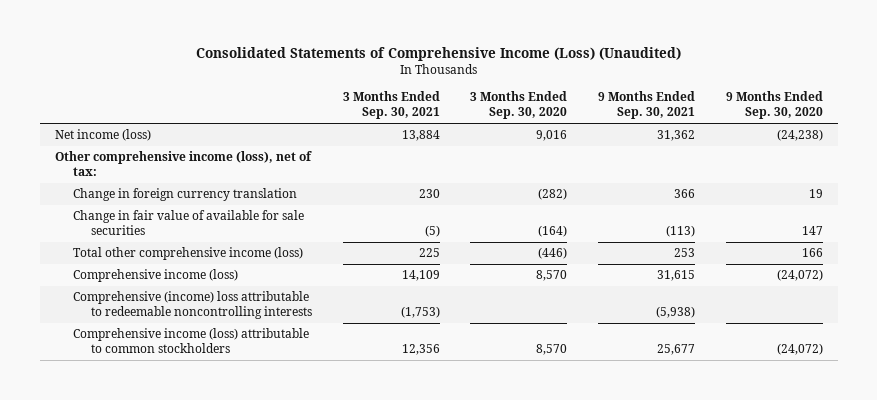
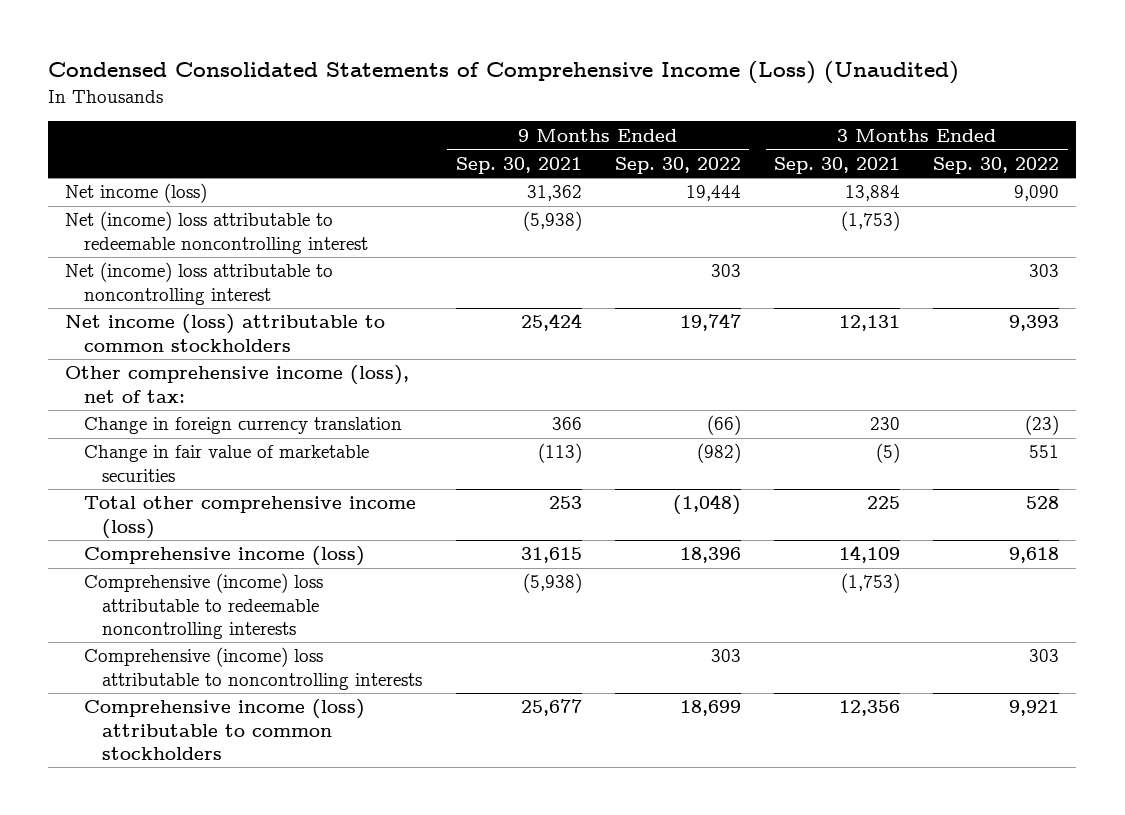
[195,46,681,61] Consolidated Statements of Comprehensive Income (Loss) (Unaudited) -> [48,61,960,85] Condensed Consolidated Statements of Comprehensive Income (Loss) (Unaudited)
[470,91,568,120] 3 Months Ended Sep. 30, 2020 -> none
[725,91,823,120] 9 Months Ended Sep. 30, 2020 -> none
none -> [614,156,741,174] Sep. 30, 2022
none -> [933,156,1060,174] Sep. 30, 2022
none -> [65,211,368,254] Net (income) loss attributable to redeemable noncontrolling interest
none -> [65,262,334,305] Net (income) loss attributable to noncontrolling interest
none -> [65,314,386,352] Net income (loss) attributable to common stockholders
[72,210,304,236] Change in fair value of available for sale securities -> [83,445,369,482] Change in fair value of marketable securities
none -> [83,647,423,690] Comprehensive (income) loss attributable to noncontrolling interests

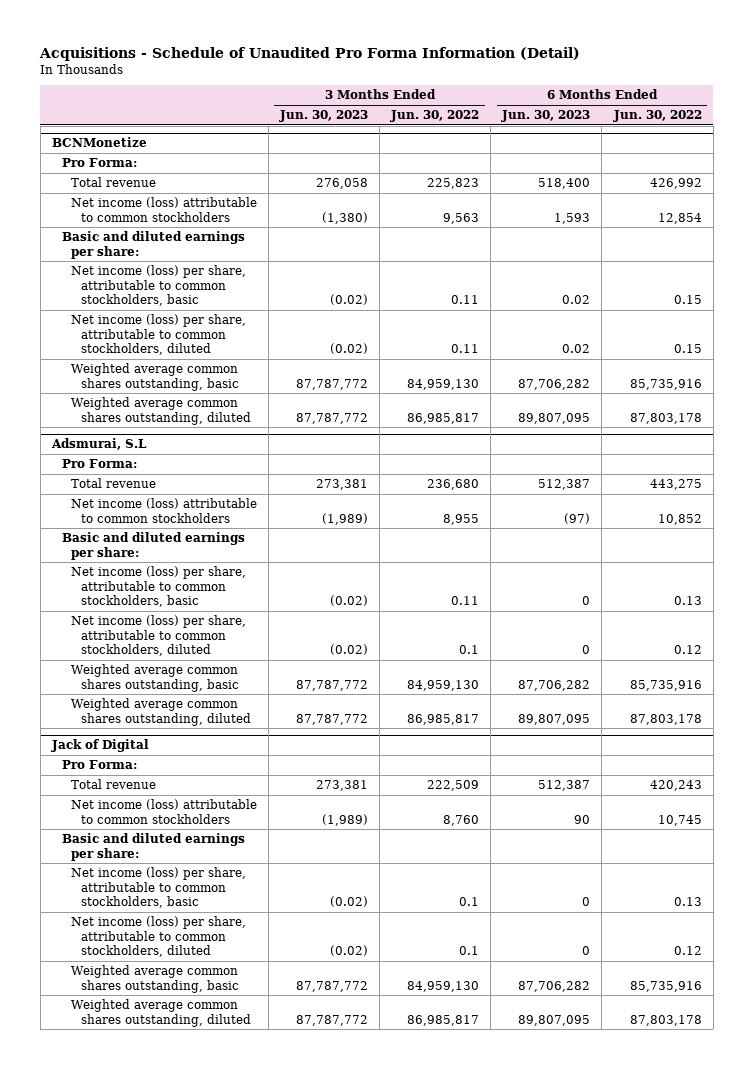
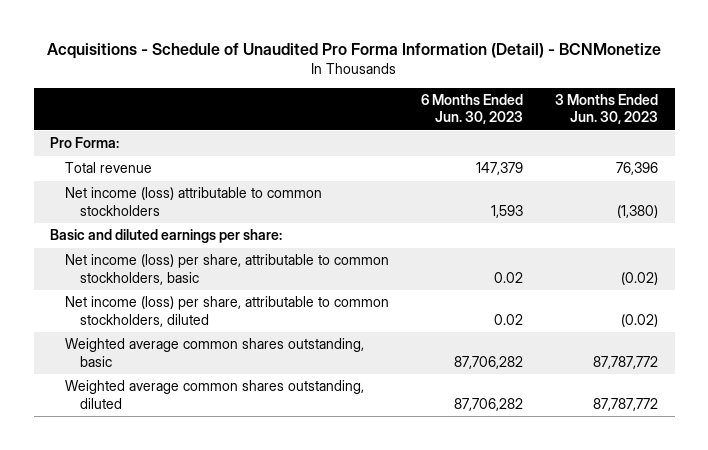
[39,47,581,62] Acquisitions - Schedule of Unaudited Pro Forma Information (Detail) -> [47,43,662,60] Acquisitions - Schedule of Unaudited Pro Forma Information (Detail) - BCNMonetize
[390,110,480,123] Jun. 30, 2022 -> none
[612,110,702,123] Jun. 30, 2022 -> none
[51,137,147,148] BCNMonetize -> none
[316,178,369,190] 276,058 -> [616,162,659,176] 76,396
[538,178,591,190] 518,400 -> [476,162,524,176] 147,379
[50,438,147,451] Adsmurai, S.L -> none
[61,459,137,469] Pro Forma: -> none
[71,478,157,489] Total revenue -> none
[71,498,258,523] Net income (loss) attributable to common stockholders -> none
[61,532,245,560] Basic and diluted earnings per share: -> none
[71,566,247,608] Net income (loss) per share, attributable to common stockholders, basic -> none
[71,615,247,657] Net income (loss) per share, attributable to common stockholders, diluted -> none
[71,664,239,692] Weighted average common shares outstanding, basic -> none
[71,698,251,726] Weighted average common shares outstanding, diluted -> none
[50,739,149,753] Jack of Digital -> none
[61,760,137,770] Pro Forma: -> none
[71,779,157,790] Total revenue -> none
[71,799,258,824] Net income (loss) attributable to common stockholders -> none
[61,833,245,861] Basic and diluted earnings per share: -> none
[71,867,247,909] Net income (loss) per share, attributable to common stockholders, basic -> none
[71,916,247,958] Net income (loss) per share, attributable to common stockholders, diluted -> none
[71,965,239,993] Weighted average common shares outstanding, basic -> none
[71,999,251,1027] Weighted average common shares outstanding, diluted -> none
[518,412,591,424] 89,807,095 -> [454,397,524,411] 87,706,282

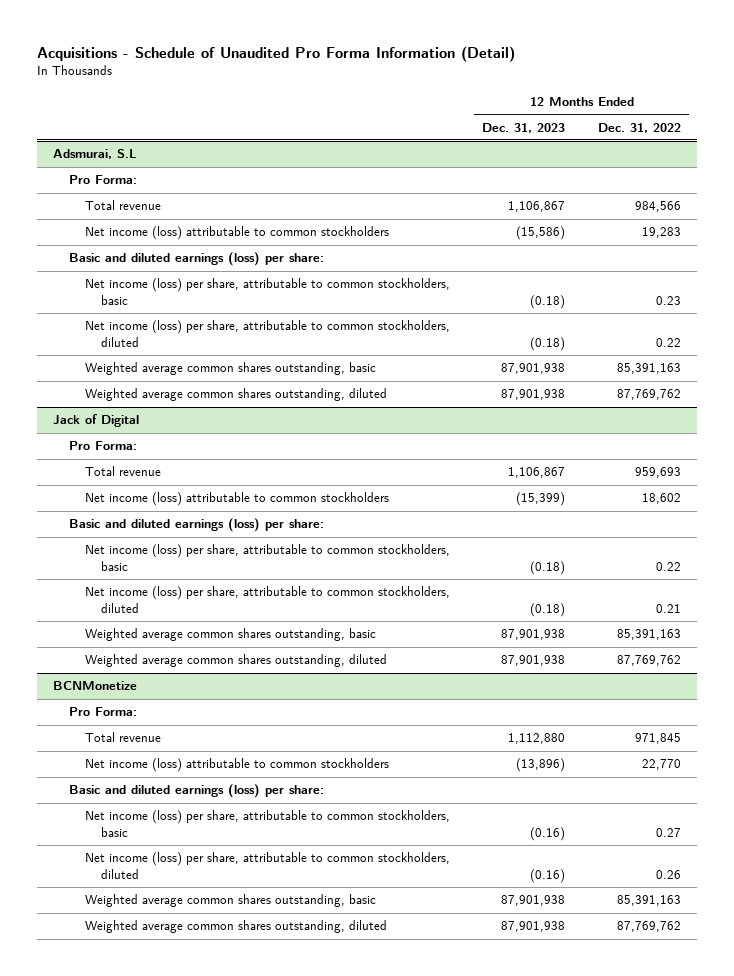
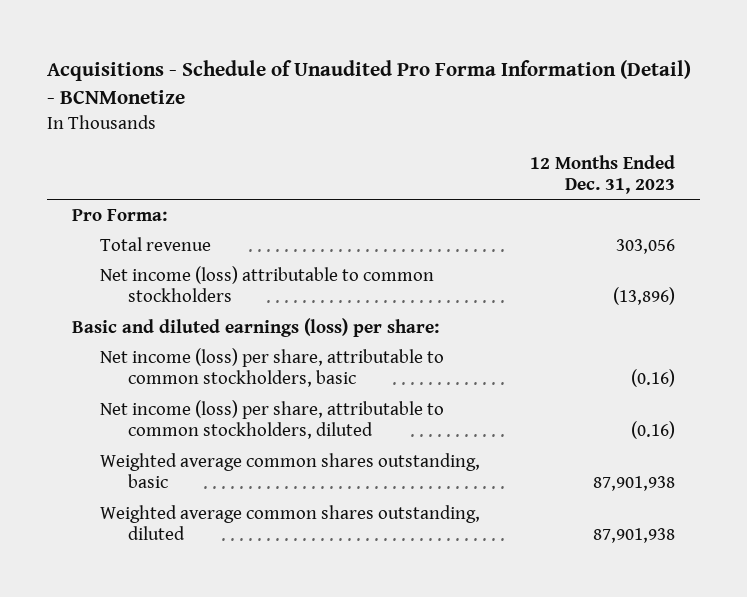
[37,45,516,62] Acquisitions - Schedule of Unaudited Pro Forma Information (Detail) -> [47,59,692,105] Acquisitions - Schedule of Unaudited Pro Forma Information (Detail) - BCNMonetize
[598,122,682,133] Dec. 31, 2022 -> none
[53,149,138,160] Adsmurai, S.L -> none
[84,226,389,241] Net income (loss) attributable to common stockholders -> none
[69,252,325,267] Basic and diluted earnings (loss) per share: -> none
[84,278,450,305] Net income (loss) per share, attributable to common stockholders, basic -> none
[84,320,450,347] Net income (loss) per share, attributable to common stockholders, diluted -> none
[84,362,376,376] Weighted average common shares outstanding, basic -> none
[84,388,387,402] Weighted average common shares outstanding, diluted -> none
[53,414,140,428] Jack of Digital -> none
[69,441,138,451] Pro Forma: -> none
[84,466,161,477] Total revenue -> none
[84,492,389,507] Net income (loss) attributable to common stockholders -> none
[69,518,325,533] Basic and diluted earnings (loss) per share: -> none
[84,544,450,571] Net income (loss) per share, attributable to common stockholders, basic -> none
[84,586,450,613] Net income (loss) per share, attributable to common stockholders, diluted -> none
[84,628,376,642] Weighted average common shares outstanding, basic -> none
[84,654,387,668] Weighted average common shares outstanding, diluted -> none
[53,681,138,691] BCNMonetize -> none
[69,707,138,717] Pro Forma: -> none
[84,732,161,743] Total revenue -> none
[508,201,566,213] 1,106,867 -> [615,238,675,254] 303,056

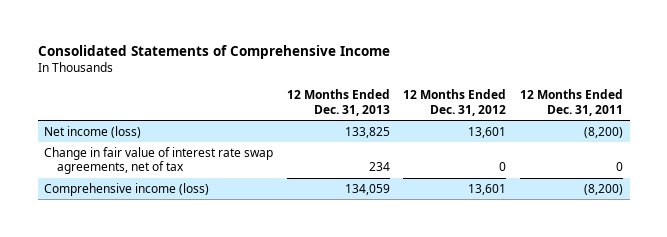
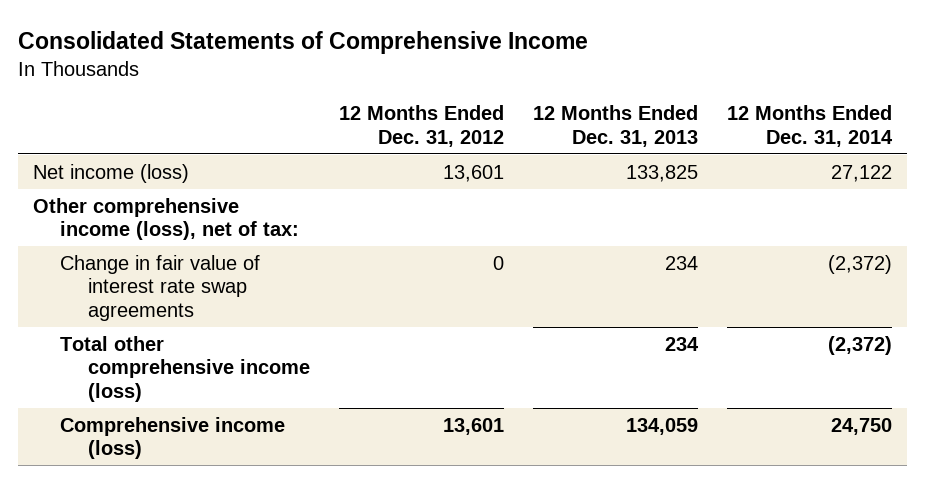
[519,89,623,116] 12 Months Ended Dec. 31, 2011 -> none
none -> [727,105,894,147] 12 Months Ended Dec. 31, 2014
none -> [32,197,300,241] Other comprehensive income (loss), net of tax:
[44,146,274,175] Change in fair value of interest rate swap agreements, net of tax -> [60,254,261,322] Change in fair value of interest rate swap agreements
none -> [60,335,311,403] Total other comprehensive income (loss)

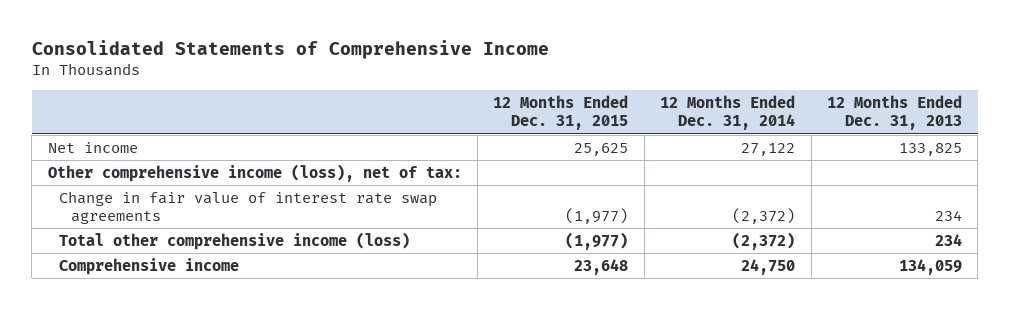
[339,105,505,147] 12 Months Ended Dec. 31, 2012 -> none
none -> [493,94,629,131] 12 Months Ended Dec. 31, 2015
[32,163,189,183] Net income (loss) -> [47,141,138,153] Net income
[60,416,286,460] Comprehensive income (loss) -> [59,257,240,275] Comprehensive income

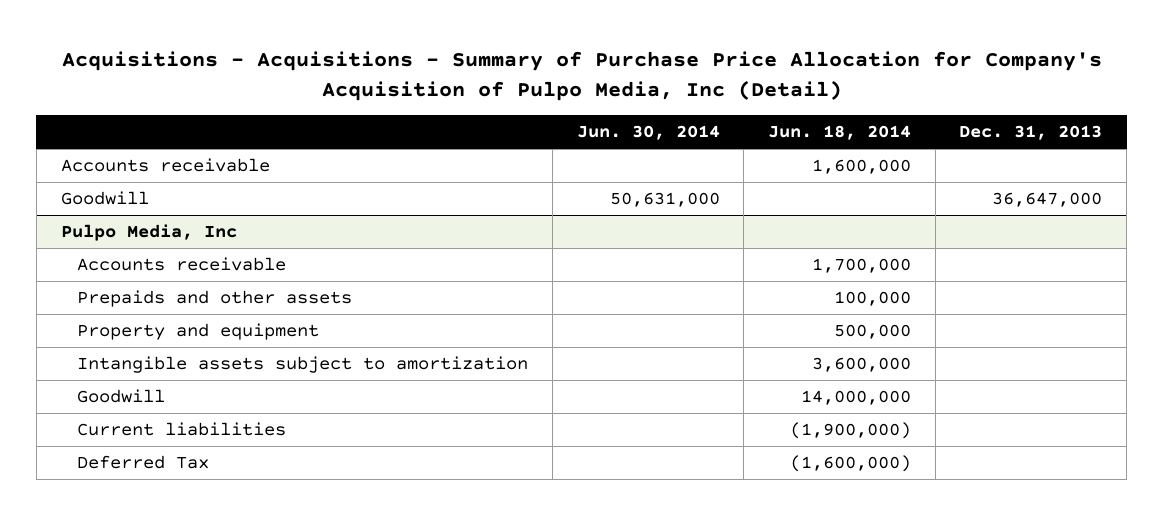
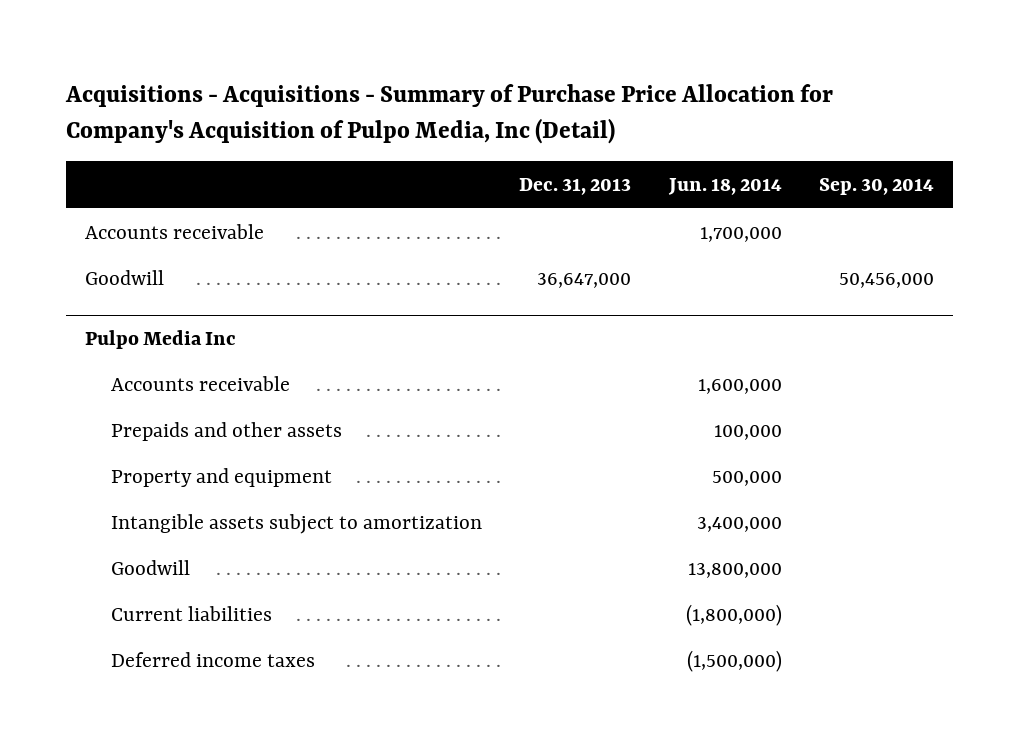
[576,125,720,141] Jun. 30, 2014 -> none
none -> [819,178,935,196] Sep. 30, 2014
[60,158,270,173] Accounts receivable -> none
[60,224,237,242] Pulpo Media, Inc -> none
[60,191,149,206] Goodwill -> [85,269,165,285] Goodwill
none -> [85,329,237,349] Pulpo Media Inc
none -> [110,375,290,391] Accounts receivable
[812,357,912,373] 3,600,000 -> [696,516,782,532] 3,400,000
[801,390,912,406] 14,000,000 -> [687,562,782,578] 13,800,000
[790,422,912,440] (1,900,000) -> [685,603,782,626] (1,800,000)
[77,455,210,470] Deferred Tax -> [110,651,315,667] Deferred income taxes
[790,455,912,473] (1,600,000) -> [686,649,782,672] (1,500,000)

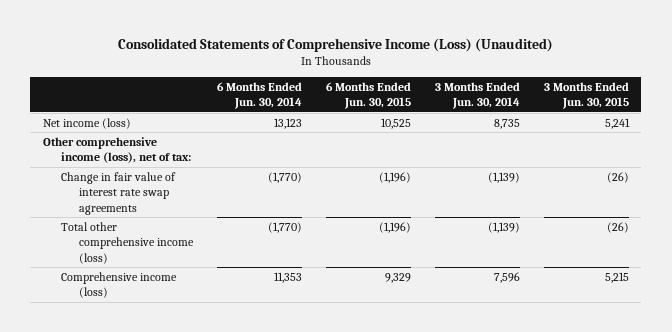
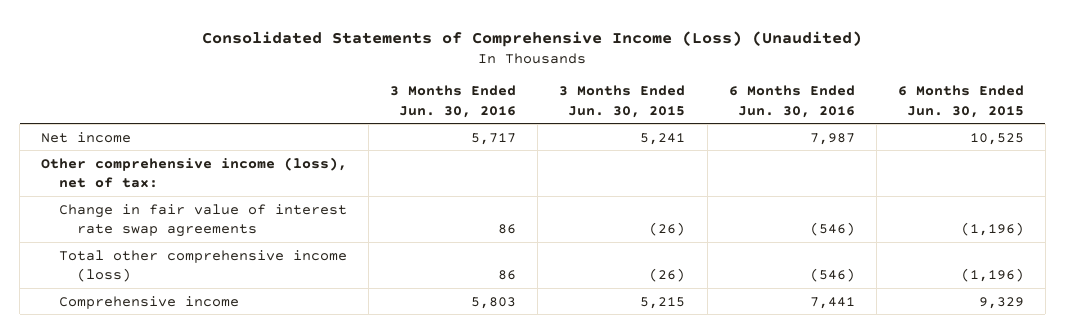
[216,81,302,110] 6 Months Ended Jun. 30, 2014 -> none
[434,81,520,110] 3 Months Ended Jun. 30, 2014 -> none
none -> [390,85,517,118] 3 Months Ended Jun. 30, 2016
none -> [728,85,855,118] 6 Months Ended Jun. 30, 2016
[42,117,131,129] Net income (loss) -> [41,131,132,143] Net income
[60,271,177,299] Comprehensive income (loss) -> [58,295,239,309] Comprehensive income

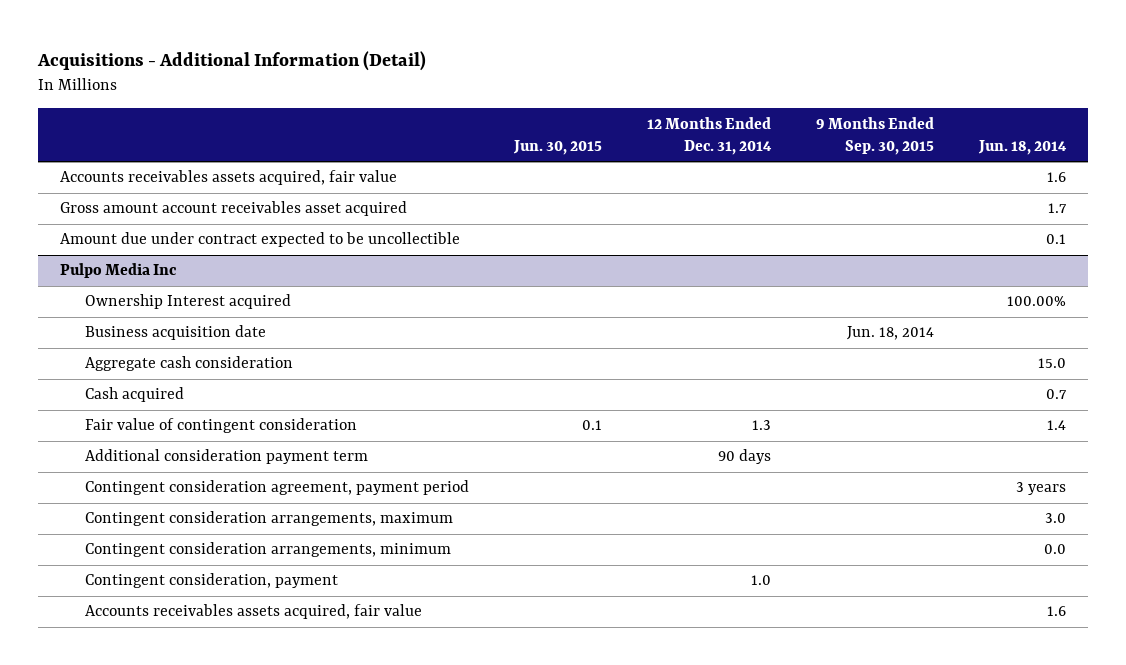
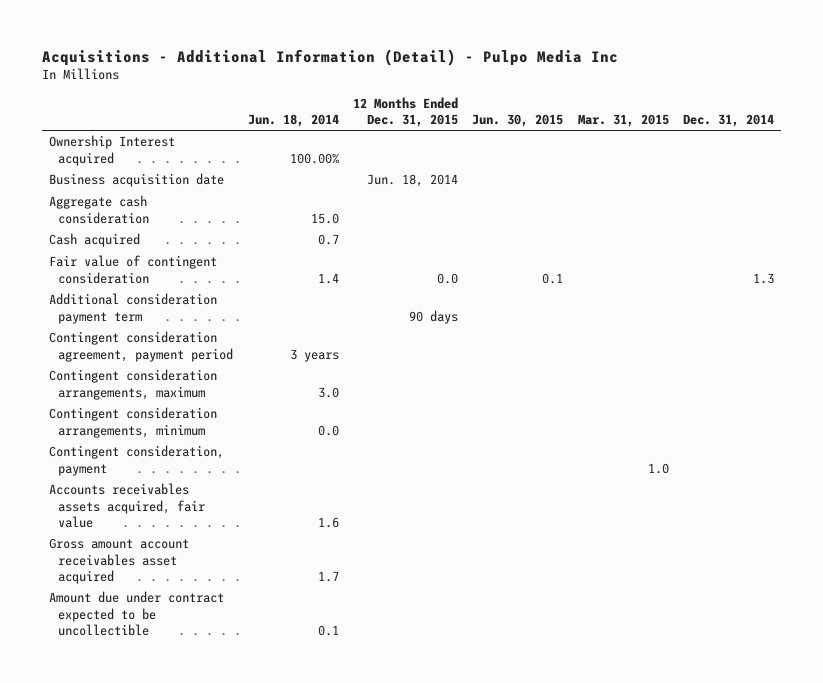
[37,50,427,71] Acquisitions - Additional Information (Detail) -> [41,48,618,66] Acquisitions - Additional Information (Detail) - Pulpo Media Inc
[646,116,772,156] 12 Months Ended Dec. 31, 2014 -> none
[815,116,934,156] 9 Months Ended Sep. 30, 2015 -> none
none -> [352,96,458,128] 12 Months Ended Dec. 31, 2015
none -> [577,114,669,128] Mar. 31, 2015
none -> [682,114,774,128] Dec. 31, 2014
[60,170,398,186] Accounts receivables assets acquired, fair value -> none
[60,263,177,279] Pulpo Media Inc -> none
[60,201,408,217] Gross amount account receivables asset acquired -> [48,538,189,585] Gross amount account receivables asset acquired
[60,232,461,248] Amount due under contract expected to be uncollectible -> [48,591,224,637] Amount due under contract expected to be uncollectible

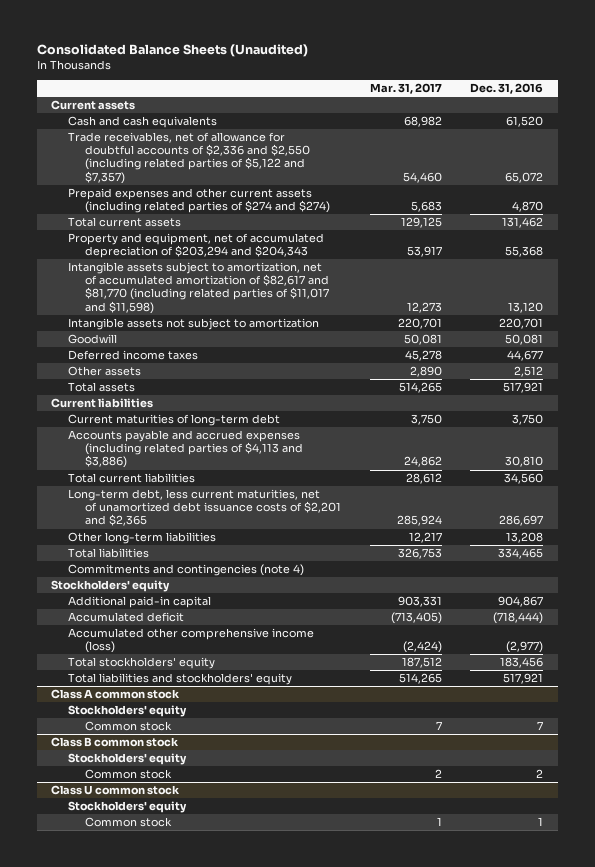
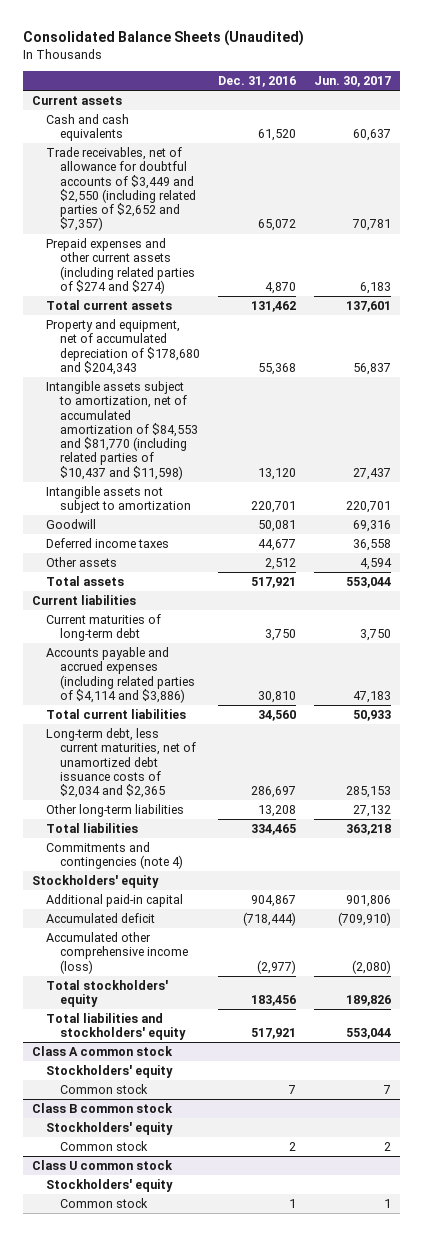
[369,83,442,95] Mar. 31, 2017 -> none
none -> [314,76,392,88] Jun. 30, 2017
[67,132,310,184] Trade receivables, net of allowance for doubtful accounts of $2,336 and $2,550 (including related parties of $5,122 and $7,357) -> [46,146,197,232] Trade receivables, net of allowance for doubtful accounts of $3,449 and $2,550 (including related parties of $2,652 and $7,357)
[67,233,324,259] Property and equipment, net of accumulated depreciation of $203,294 and $204,343 -> [46,318,201,375] Property and equipment, net of accumulated depreciation of $178,680 and $204,343
[67,262,329,314] Intangible assets subject to amortization, net of accumulated amortization of $82,617 and $81,770 (including related parties of $11,017 and $11,598) -> [46,380,199,480] Intangible assets subject to amortization, net of accumulated amortization of $84,553 and $81,770 (including related parties of $10,437 and $11,598)
[67,430,303,469] Accounts payable and accrued expenses (including related parties of $4,113 and $3,886) -> [46,646,196,703] Accounts payable and accrued expenses (including related parties of $4,114 and $3,886)
[67,489,341,527] Long-term debt, less current maturities, net of unamortized debt issuance costs of $2,201 and $2,365 -> [46,727,197,799] Long-term debt, less current maturities, net of unamortized debt issuance costs of $2,034 and $2,365

